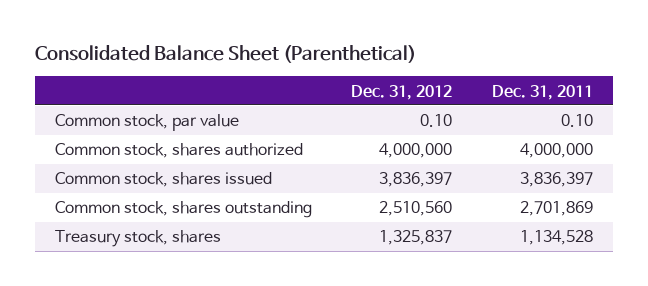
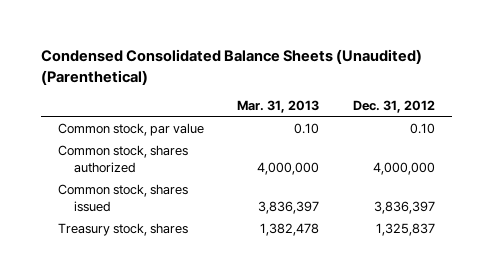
[35,45,417,64] Consolidated Balance Sheet (Parenthetical) -> [40,49,422,85] Condensed Consolidated Balance Sheets (Unaudited) (Parenthetical)
[491,84,593,100] Dec. 31, 2011 -> none
none -> [237,100,320,114] Mar. 31, 2013
[54,201,312,219] Common stock, shares outstanding -> none

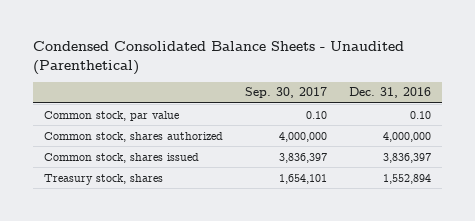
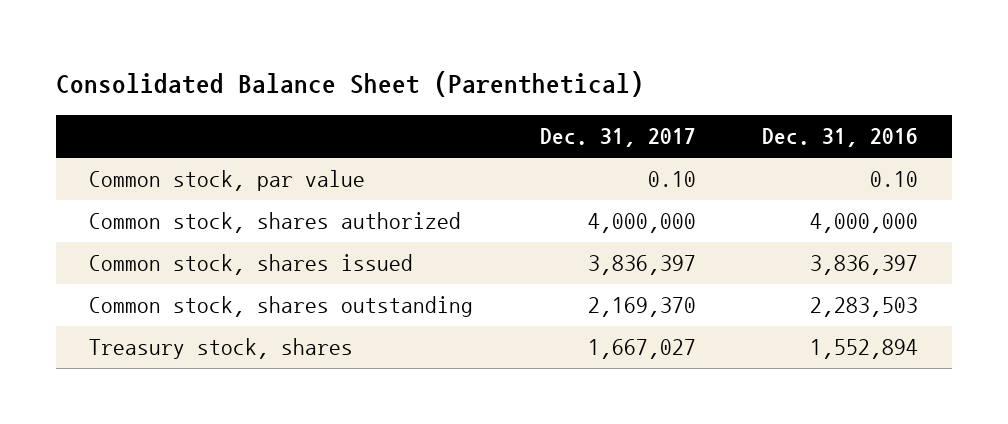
[32,41,404,75] Condensed Consolidated Balance Sheets - Unaudited (Parenthetical) -> [56,70,645,97] Consolidated Balance Sheet (Parenthetical)
[244,87,327,99] Sep. 30, 2017 -> none
none -> [539,128,696,148] Dec. 31, 2017
none -> [89,296,474,318] Common stock, shares outstanding

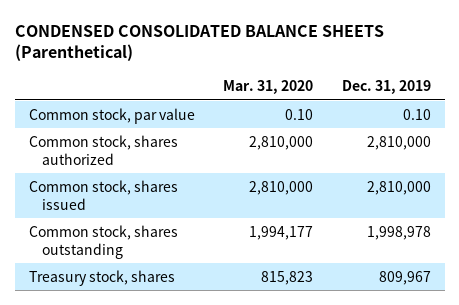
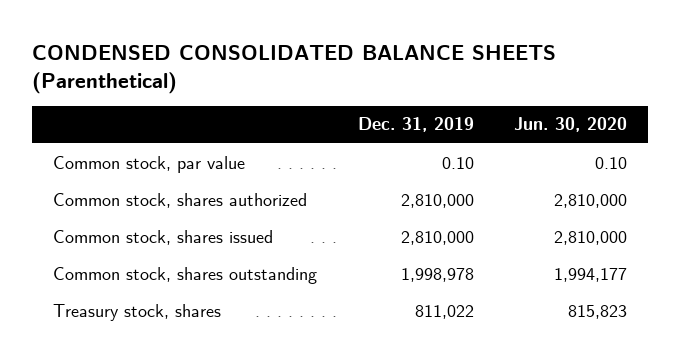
[223,80,314,95] Mar. 31, 2020 -> none
none -> [514,117,628,133] Jun. 30, 2020
[378,270,431,285] 809,967 -> [414,304,474,319] 811,022

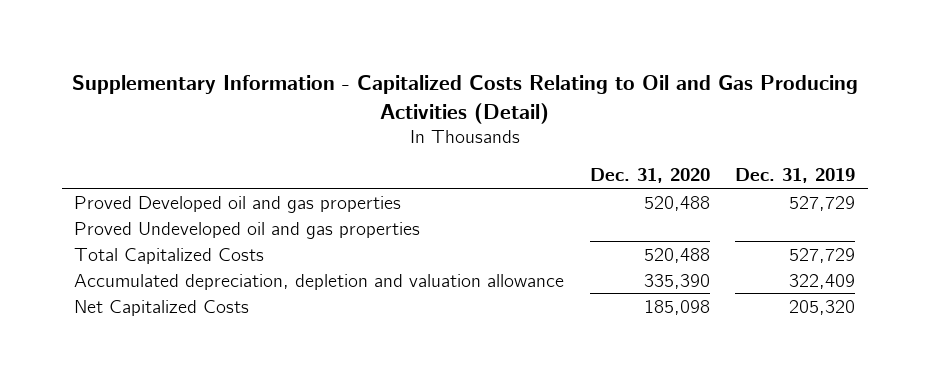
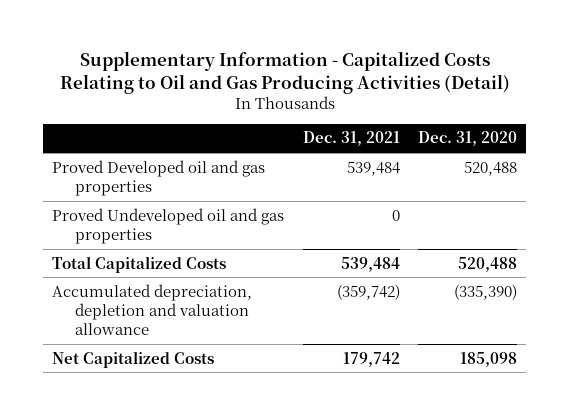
[734,168,855,184] Dec. 31, 2019 -> none
none -> [302,131,400,147] Dec. 31, 2021
[643,273,710,289] 335,390 -> [453,283,517,300] (335,390)

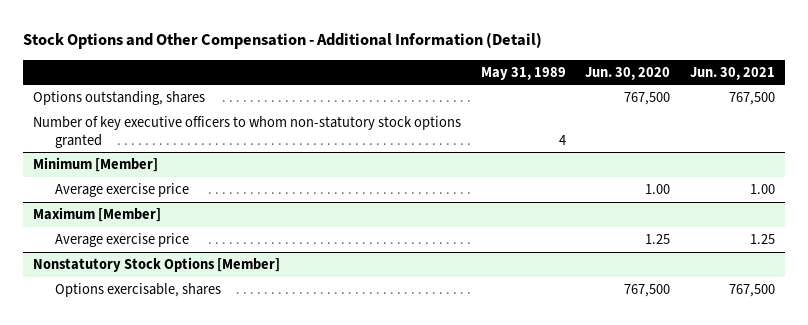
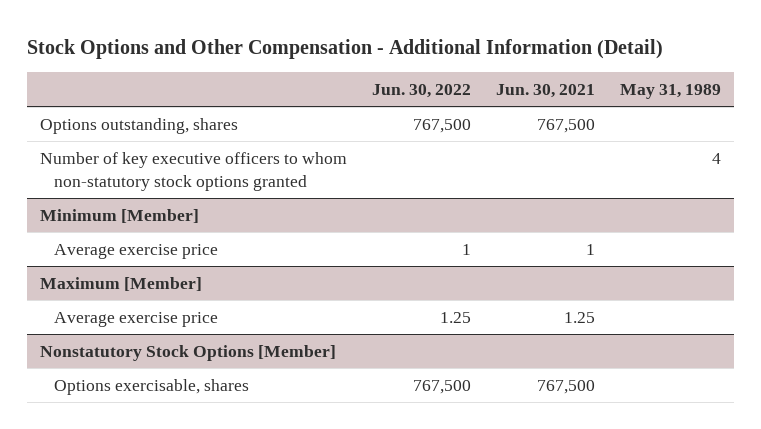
[585,66,671,80] Jun. 30, 2020 -> none
none -> [371,83,471,98] Jun. 30, 2022
[750,184,776,195] 1.00 -> [586,243,596,255] 1

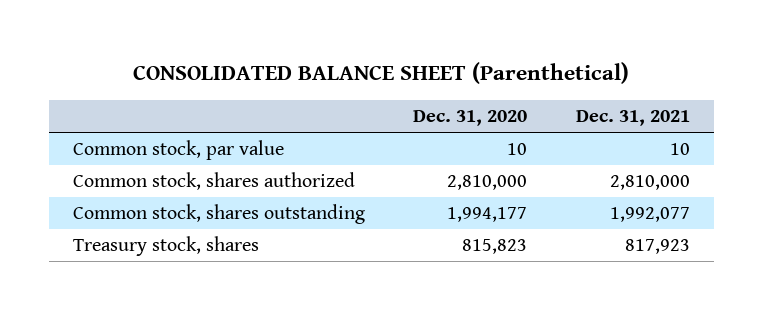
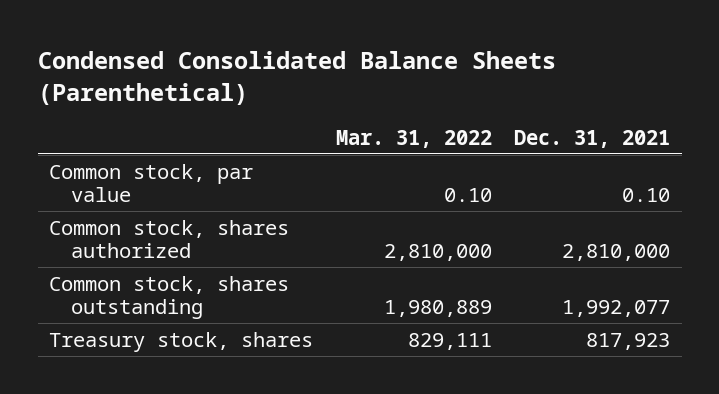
[133,61,630,84] CONSOLIDATED BALANCE SHEET (Parenthetical) -> [37,51,556,105] Condensed Consolidated Balance Sheets (Parenthetical)
[413,110,528,127] Dec. 31, 2020 -> none
none -> [335,129,492,148] Mar. 31, 2022
[669,143,690,156] 10 -> [622,188,671,203] 0.10

